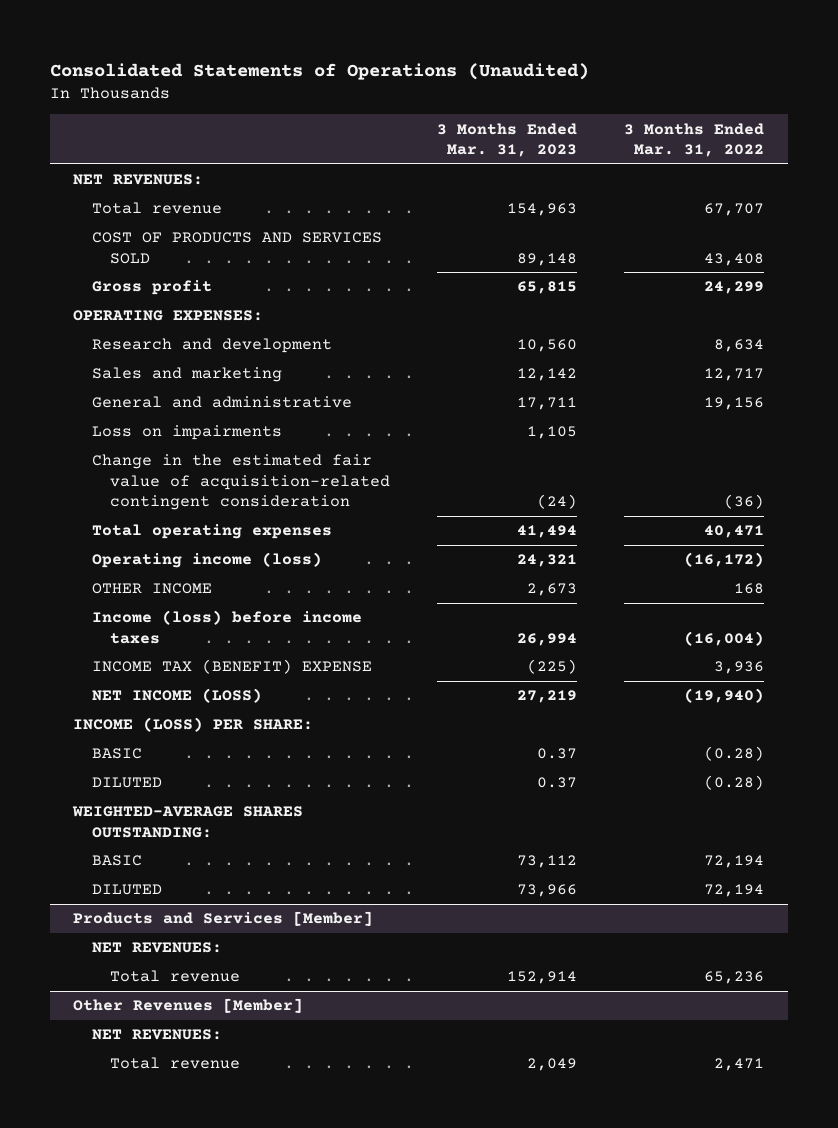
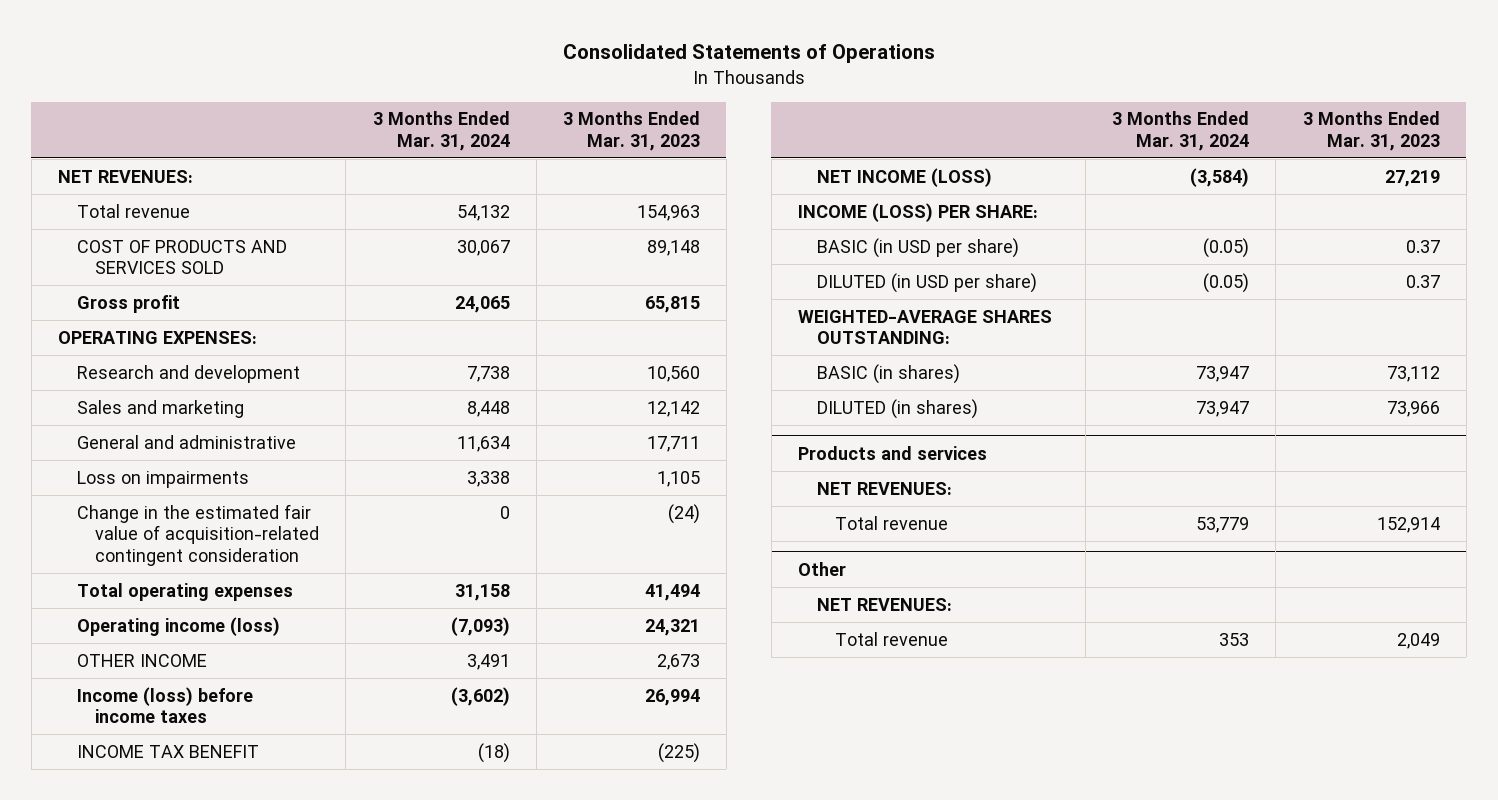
[49,62,589,80] Consolidated Statements of Operations (Unaudited) -> [562,44,935,64] Consolidated Statements of Operations
[624,122,765,158] 3 Months Ended Mar. 31, 2022 -> none
none -> [372,111,510,152] 3 Months Ended Mar. 31, 2024
[91,659,372,675] INCOME TAX (BENEFIT) EXPENSE -> [76,744,259,758] INCOME TAX BENEFIT
[91,748,142,760] BASIC -> [816,237,1019,258] BASIC (in USD per share)
[91,777,162,789] DILUTED -> [816,272,1037,293] DILUTED (in USD per share)
[91,855,142,867] BASIC -> [816,363,960,384] BASIC (in shares)
[91,884,162,896] DILUTED -> [816,398,978,419] DILUTED (in shares)
[73,911,374,927] Products and Services [Member] -> [797,445,987,460] Products and services
[73,998,304,1014] Other Revenues [Member] -> [797,561,846,576] Other

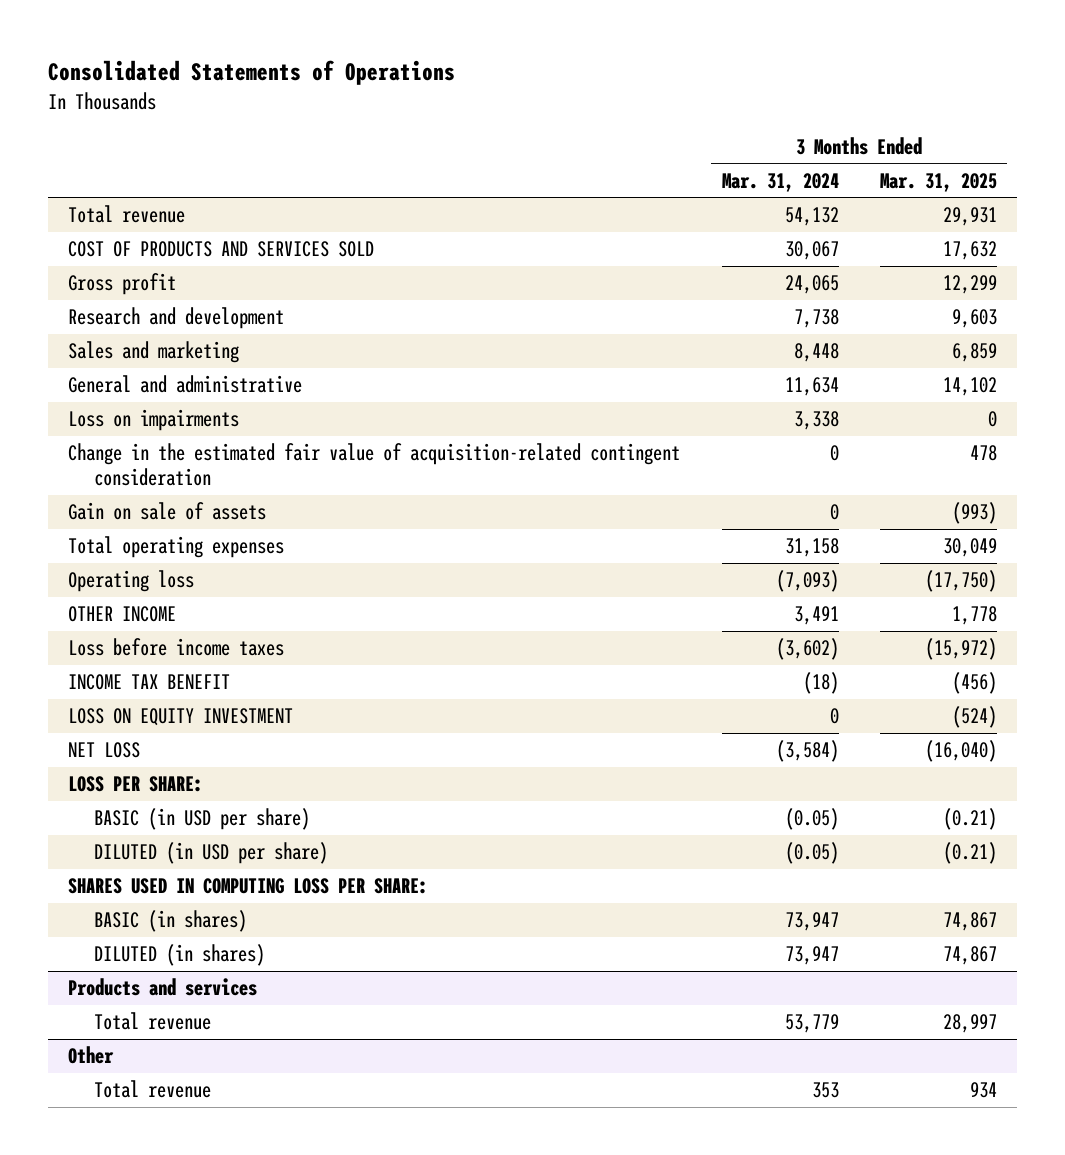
[562,111,700,152] 3 Months Ended Mar. 31, 2023 -> none
none -> [879,172,997,192] Mar. 31, 2025
[57,169,193,183] NET REVENUES: -> none
[57,330,257,344] OPERATING EXPENSES: -> none
none -> [68,502,267,521] Gain on sale of assets
[76,616,280,636] Operating income (loss) -> [68,570,195,593] Operating loss
[76,686,253,724] Income (loss) before income taxes -> [68,638,285,657] Loss before income taxes
none -> [68,708,294,727] LOSS ON EQUITY INVESTMENT
[816,167,992,187] NET INCOME (LOSS) -> [68,742,141,759] NET LOSS
[797,202,1038,222] INCOME (LOSS) PER SHARE: -> [68,776,204,793] LOSS PER SHARE:
[797,309,1052,345] WEIGHTED-AVERAGE SHARES OUTSTANDING: -> [68,878,429,895] SHARES USED IN COMPUTING LOSS PER SHARE:
[816,481,952,495] NET REVENUES: -> none
[816,597,952,611] NET REVENUES: -> none

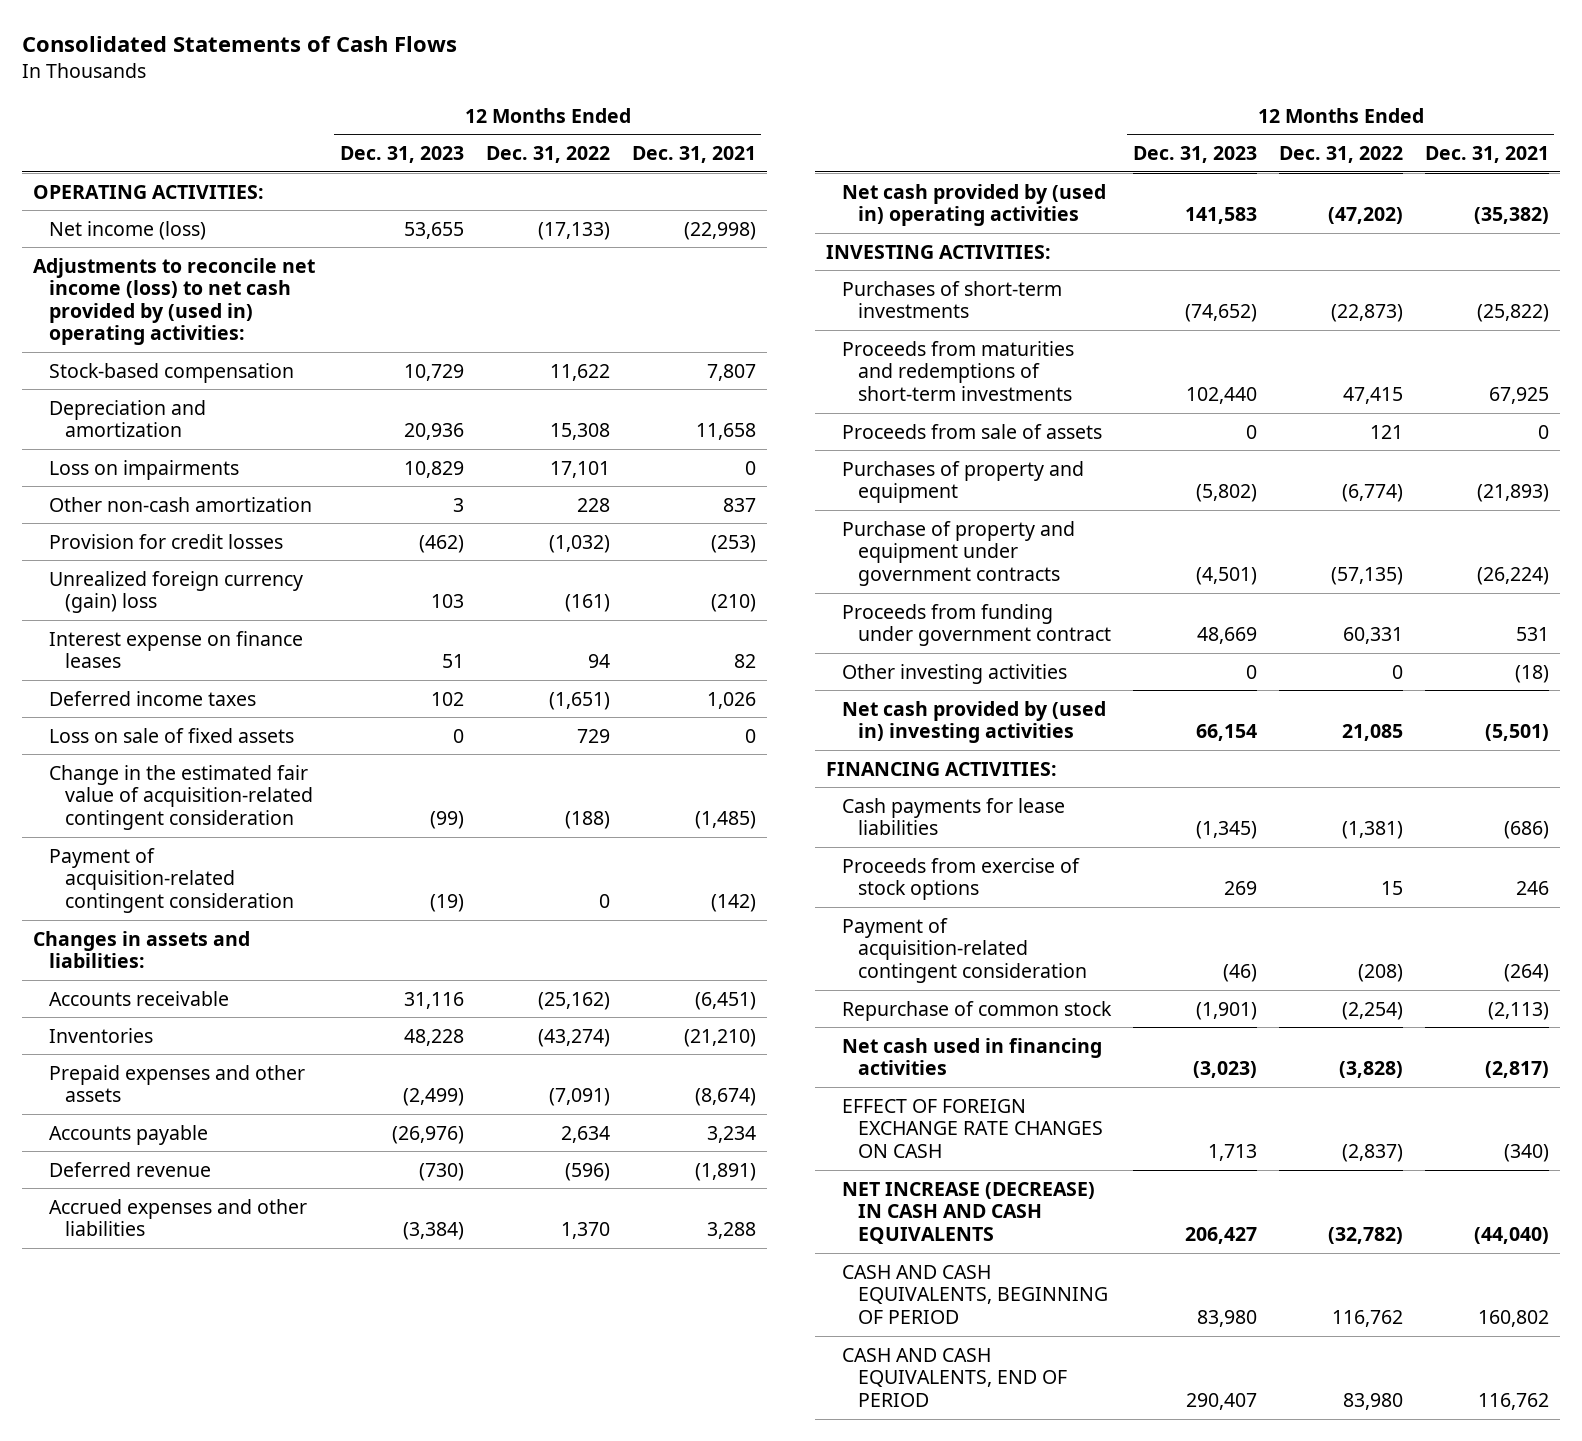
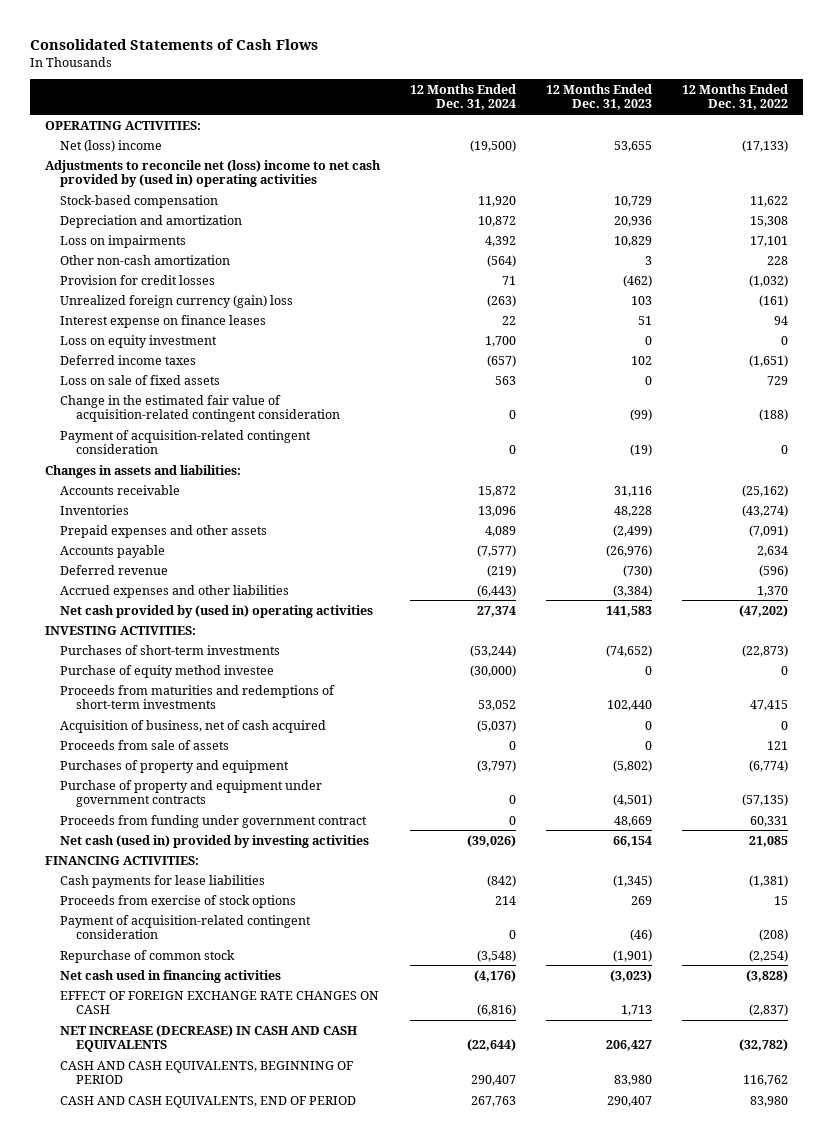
[631,146,756,164] Dec. 31, 2021 -> none
none -> [410,83,517,111] 12 Months Ended Dec. 31, 2024
[48,220,206,240] Net income (loss) -> [60,139,163,152] Net (loss) income
[32,257,315,346] Adjustments to reconcile net income (loss) to net cash provided by (used in) operating activities: -> [45,159,382,188] Adjustments to reconcile net (loss) income to net cash provided by (used in) operating activities
none -> [60,334,218,348] Loss on equity investment
none -> [60,664,275,678] Purchase of equity method investee
none -> [60,719,327,733] Acquisition of business, net of cash acquired
[841,663,1067,684] Other investing activities -> none
[841,700,1106,744] Net cash provided by (used in) investing activities -> [60,834,370,848] Net cash (used in) provided by investing activities

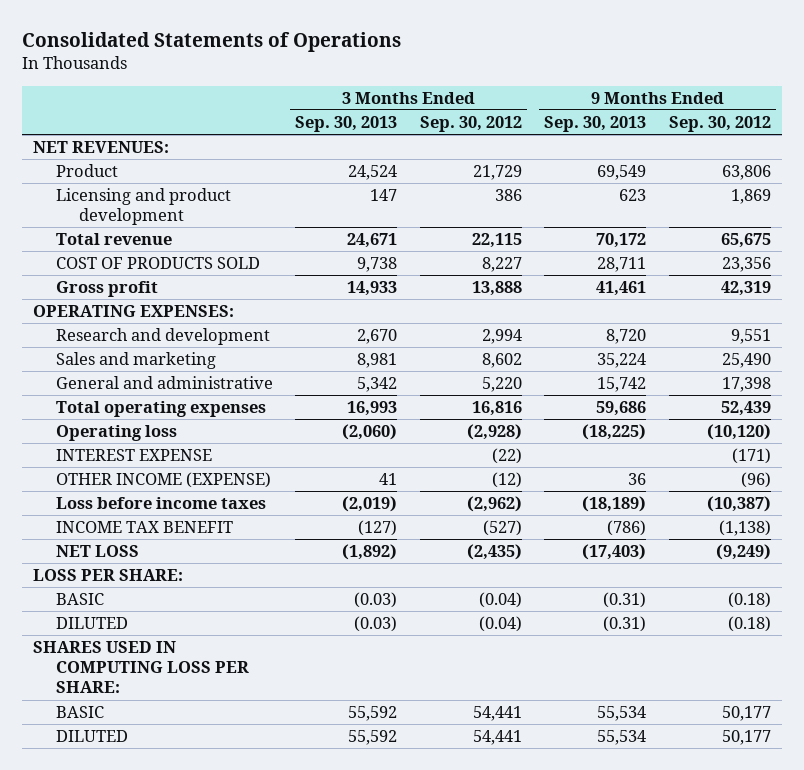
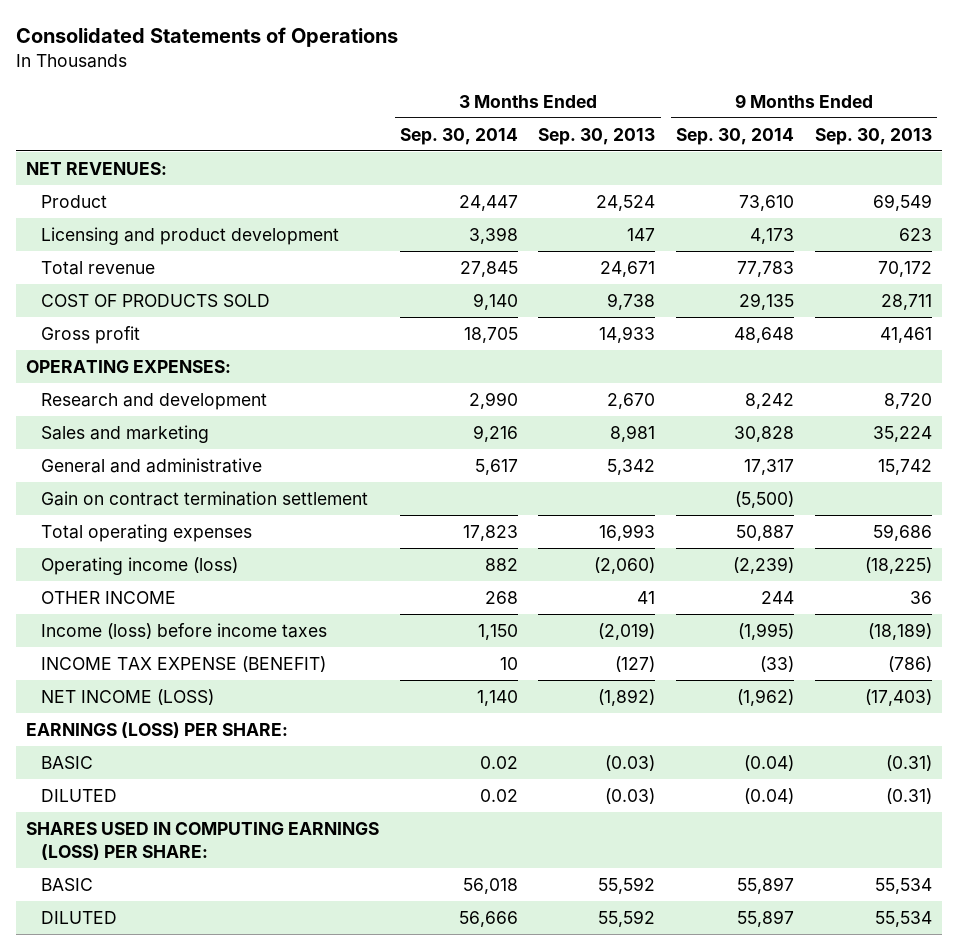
[419,115,522,132] Sep. 30, 2012 -> none
[668,115,771,132] Sep. 30, 2012 -> none
none -> [399,127,518,145] Sep. 30, 2014
none -> [676,127,795,145] Sep. 30, 2014
none -> [40,490,368,506] Gain on contract termination settlement
[55,449,212,462] INTEREST EXPENSE -> none
[55,425,177,442] Operating loss -> [40,556,238,575] Operating income (loss)
[55,472,271,489] OTHER INCOME (EXPENSE) -> [40,590,176,604] OTHER INCOME
[55,497,266,510] Loss before income taxes -> [40,622,327,639] Income (loss) before income taxes
[55,521,233,534] INCOME TAX BENEFIT -> [40,655,326,672] INCOME TAX EXPENSE (BENEFIT)
[55,545,139,558] NET LOSS -> [40,688,214,705] NET INCOME (LOSS)
[32,569,183,582] LOSS PER SHARE: -> [26,721,289,738] EARNINGS (LOSS) PER SHARE:
[32,641,249,694] SHARES USED IN COMPUTING LOSS PER SHARE: -> [26,821,380,860] SHARES USED IN COMPUTING EARNINGS (LOSS) PER SHARE:

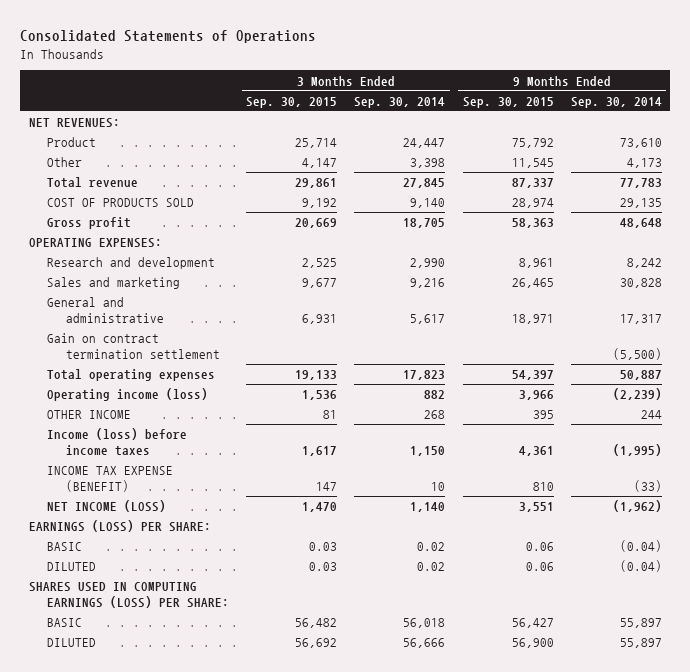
[538,127,656,145] Sep. 30, 2013 -> none
[814,127,932,145] Sep. 30, 2013 -> none
none -> [246,96,338,108] Sep. 30, 2015
none -> [462,96,554,108] Sep. 30, 2015
[40,226,339,245] Licensing and product development -> [47,157,83,168] Other

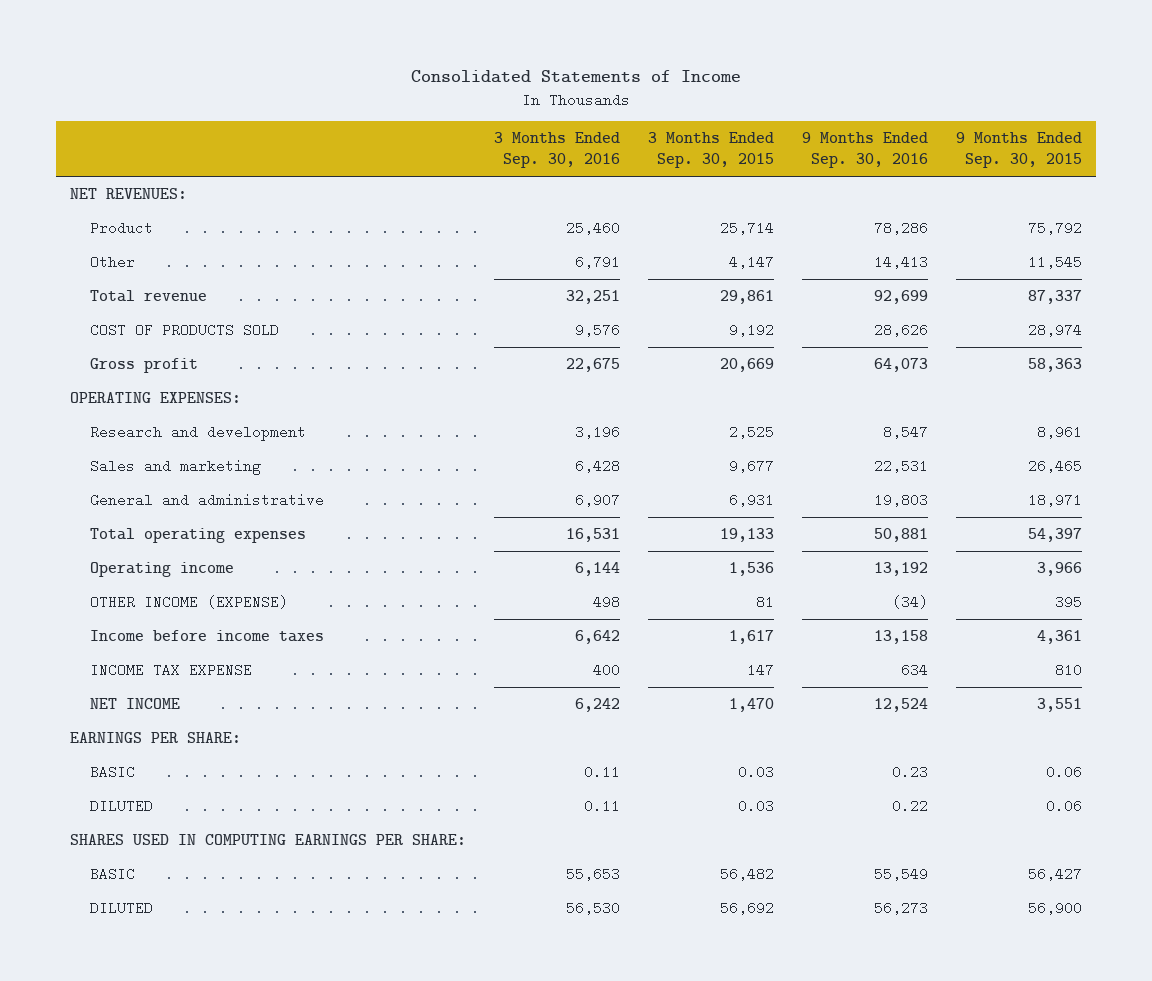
[20,30,317,44] Consolidated Statements of Operations -> [410,70,741,84] Consolidated Statements of Income
[354,96,446,108] Sep. 30, 2014 -> none
[570,96,662,108] Sep. 30, 2014 -> none
none -> [494,132,621,169] 3 Months Ended Sep. 30, 2016
none -> [801,132,928,169] 9 Months Ended Sep. 30, 2016
[47,333,220,360] Gain on contract termination settlement -> none
[47,388,209,402] Operating income (loss) -> [89,562,234,578] Operating income
[47,410,132,420] OTHER INCOME -> [89,595,288,610] OTHER INCOME (EXPENSE)
[47,428,188,457] Income (loss) before income taxes -> [89,630,324,643] Income before income taxes
[47,466,174,493] INCOME TAX EXPENSE (BENEFIT) -> [89,663,252,678] INCOME TAX EXPENSE
[47,500,167,513] NET INCOME (LOSS) -> [89,698,180,710] NET INCOME
[28,520,211,533] EARNINGS (LOSS) PER SHARE: -> [70,732,242,744] EARNINGS PER SHARE:
[28,582,230,609] SHARES USED IN COMPUTING EARNINGS (LOSS) PER SHARE: -> [70,834,467,846] SHARES USED IN COMPUTING EARNINGS PER SHARE:

